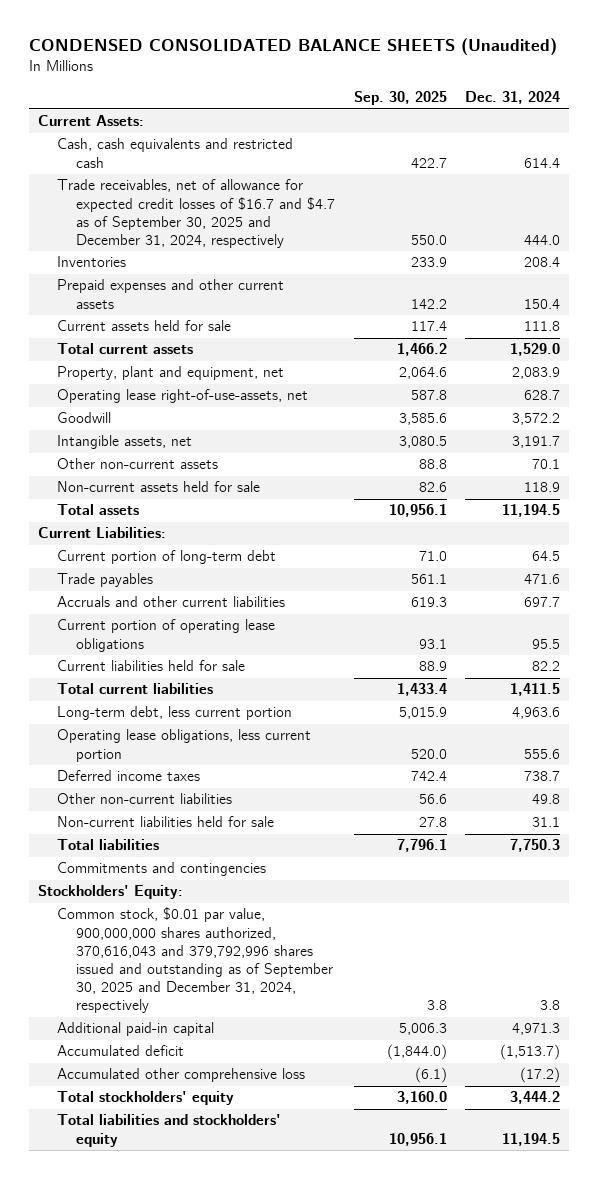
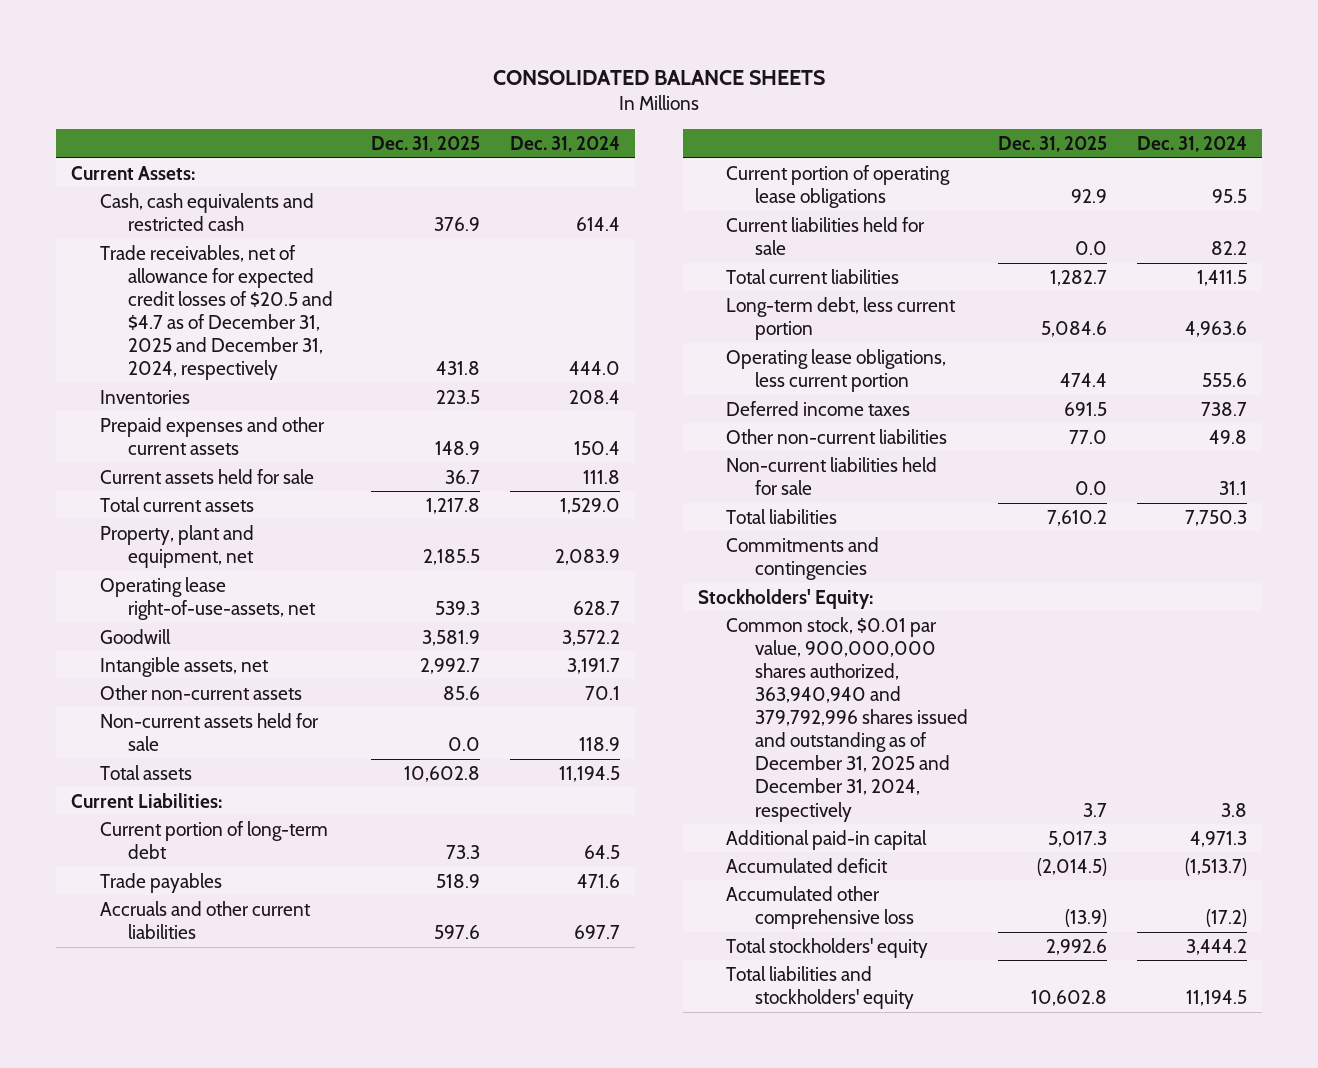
[28,38,557,56] CONDENSED CONSOLIDATED BALANCE SHEETS (Unaudited) -> [493,70,826,86] CONSOLIDATED BALANCE SHEETS
[353,91,447,106] Sep. 30, 2025 -> none
none -> [371,136,481,153] Dec. 31, 2025
[57,179,336,248] Trade receivables, net of allowance for expected credit losses of $16.7 and $4.7 as of September 30, 2025 and December 31, 2024, respectively -> [99,244,334,381] Trade receivables, net of allowance for expected credit losses of $20.5 and $4.7 as of December 31, 2025 and December 31, 2024, respectively
[57,907,334,1014] Common stock, $0.01 par value, 900,000,000 shares authorized, 370,616,043 and 379,792,996 shares issued and outstanding as of September 30, 2025 and December 31, 2024, respectively -> [726,616,969,822] Common stock, $0.01 par value, 900,000,000 shares authorized, 363,940,940 and 379,792,996 shares issued and outstanding as of December 31, 2025 and December 31, 2024, respectively

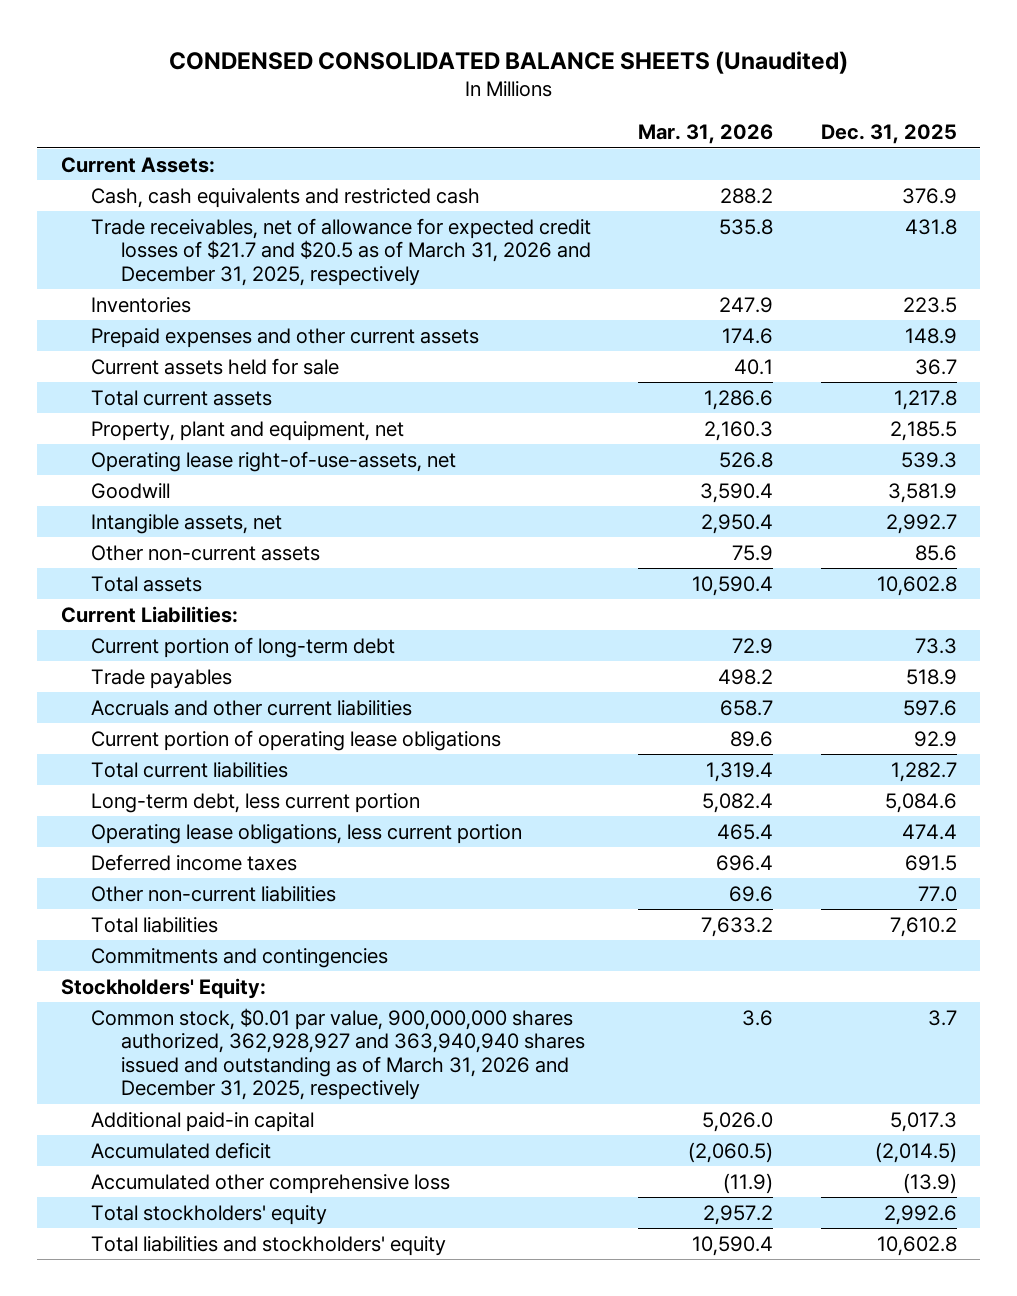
[493,70,826,86] CONSOLIDATED BALANCE SHEETS -> [168,50,848,74] CONDENSED CONSOLIDATED BALANCE SHEETS (Unaudited)
[510,136,621,153] Dec. 31, 2024 -> none
none -> [638,124,774,145] Mar. 31, 2026
[99,244,334,381] Trade receivables, net of allowance for expected credit losses of $20.5 and $4.7 as of December 31, 2025 and December 31, 2024, respectively -> [90,217,591,286] Trade receivables, net of allowance for expected credit losses of $21.7 and $20.5 as of March 31, 2026 and December 31, 2025, respectively
[99,712,319,751] Non-current assets held for sale -> none
[726,216,926,255] Current liabilities held for sale -> none
[726,456,938,495] Non-current liabilities held for sale -> none
[726,616,969,822] Common stock, $0.01 par value, 900,000,000 shares authorized, 363,940,940 and 379,792,996 shares issued and outstanding as of December 31, 2025 and December 31, 2024, respectively -> [90,1007,585,1101] Common stock, $0.01 par value, 900,000,000 shares authorized, 362,928,927 and 363,940,940 shares issued and outstanding as of March 31, 2026 and December 31, 2025, respectively

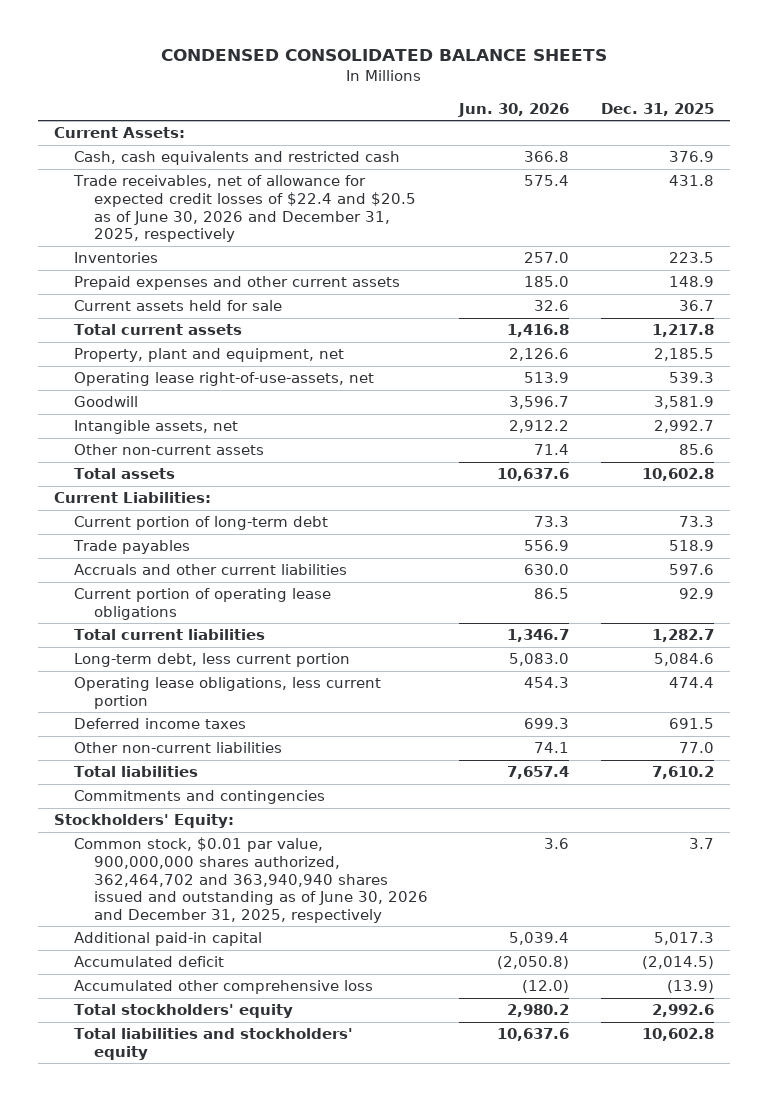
[168,50,848,74] CONDENSED CONSOLIDATED BALANCE SHEETS (Unaudited) -> [161,49,608,62] CONDENSED CONSOLIDATED BALANCE SHEETS
[638,124,774,145] Mar. 31, 2026 -> none
none -> [458,102,570,117] Jun. 30, 2026
[90,217,591,286] Trade receivables, net of allowance for expected credit losses of $21.7 and $20.5 as of March 31, 2026 and December 31, 2025, respectively -> [72,175,416,243] Trade receivables, net of allowance for expected credit losses of $22.4 and $20.5 as of June 30, 2026 and December 31, 2025, respectively
[90,1007,585,1101] Common stock, $0.01 par value, 900,000,000 shares authorized, 362,928,927 and 363,940,940 shares issued and outstanding as of March 31, 2026 and December 31, 2025, respectively -> [73,837,428,923] Common stock, $0.01 par value, 900,000,000 shares authorized, 362,464,702 and 363,940,940 shares issued and outstanding as of June 30, 2026 and December 31, 2025, respectively

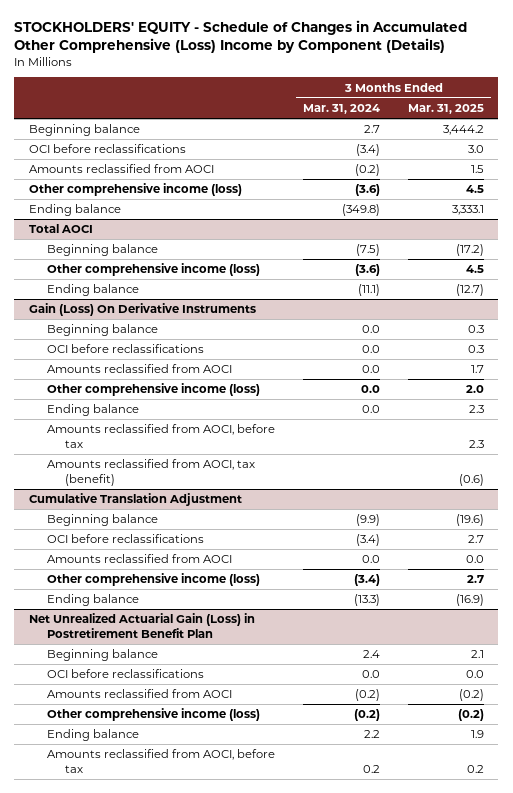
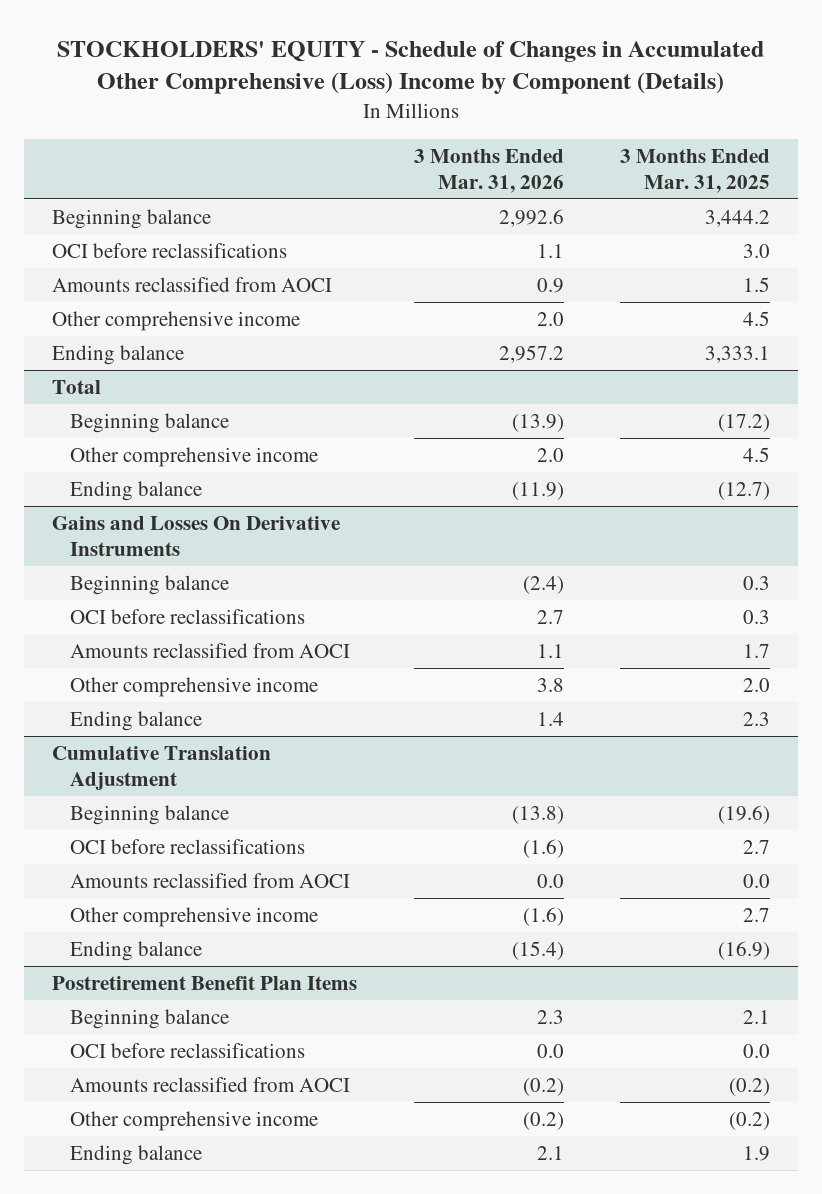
[302,104,380,115] Mar. 31, 2024 -> none
none -> [413,148,564,193] 3 Months Ended Mar. 31, 2026
[28,183,242,197] Other comprehensive income (loss) -> [52,310,301,331] Other comprehensive income
[28,224,93,234] Total AOCI -> [52,379,102,394] Total
[46,263,260,277] Other comprehensive income (loss) -> [69,446,318,467] Other comprehensive income
[28,303,256,317] Gain (Loss) On Derivative Instruments -> [52,515,341,556] Gains and Losses On Derivative Instruments
[46,383,260,397] Other comprehensive income (loss) -> [69,676,318,697] Other comprehensive income
[46,424,275,449] Amounts reclassified from AOCI, before tax -> none
[46,459,255,487] Amounts reclassified from AOCI, tax (benefit) -> none
[46,573,260,587] Other comprehensive income (loss) -> [69,906,318,927] Other comprehensive income
[28,613,255,639] Net Unrealized Actuarial Gain (Loss) in Postretirement Benefit Plan -> [52,975,358,990] Postretirement Benefit Plan Items
[46,708,260,722] Other comprehensive income (loss) -> [69,1110,318,1131] Other comprehensive income
[46,749,275,774] Amounts reclassified from AOCI, before tax -> none

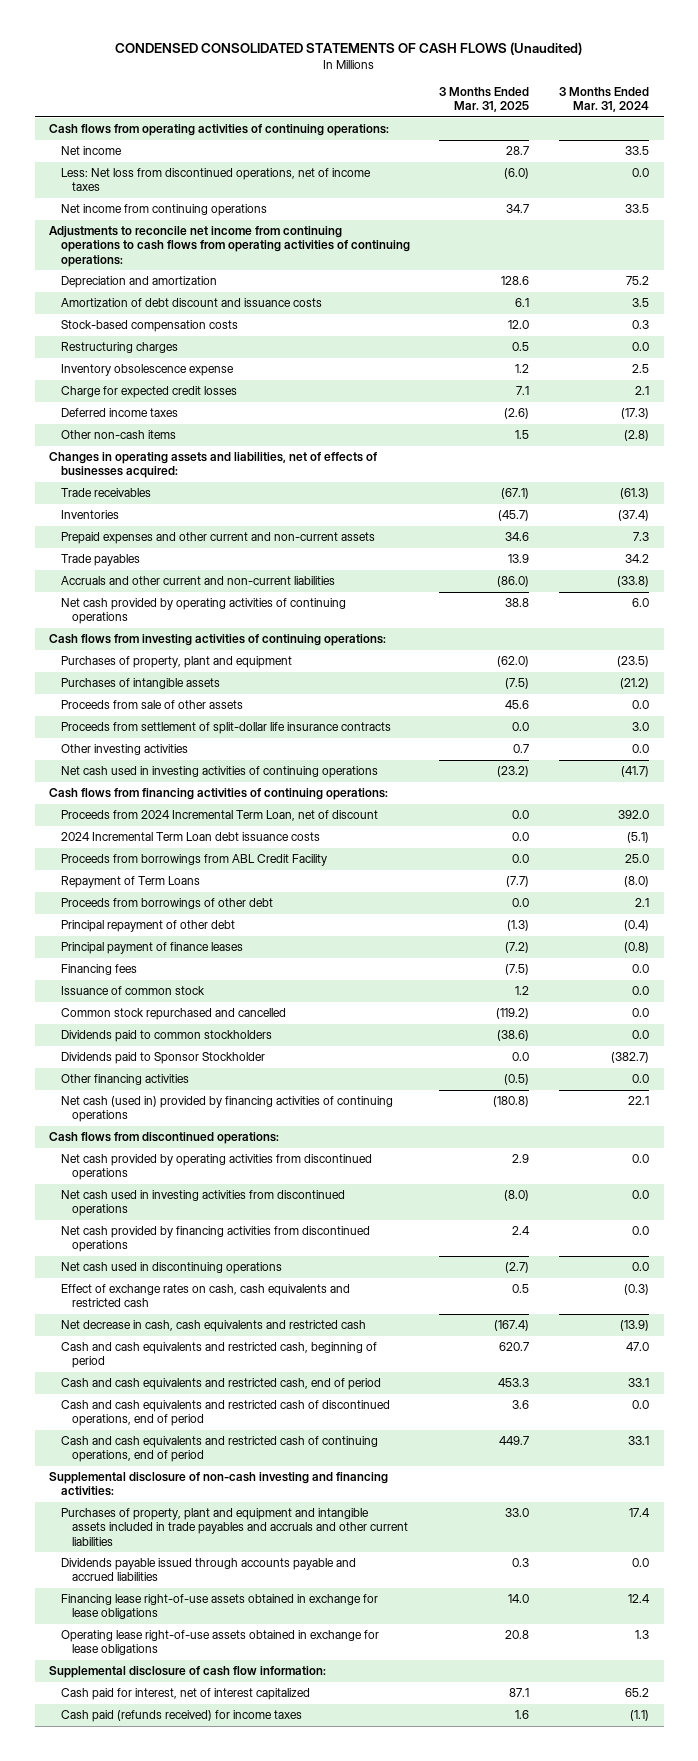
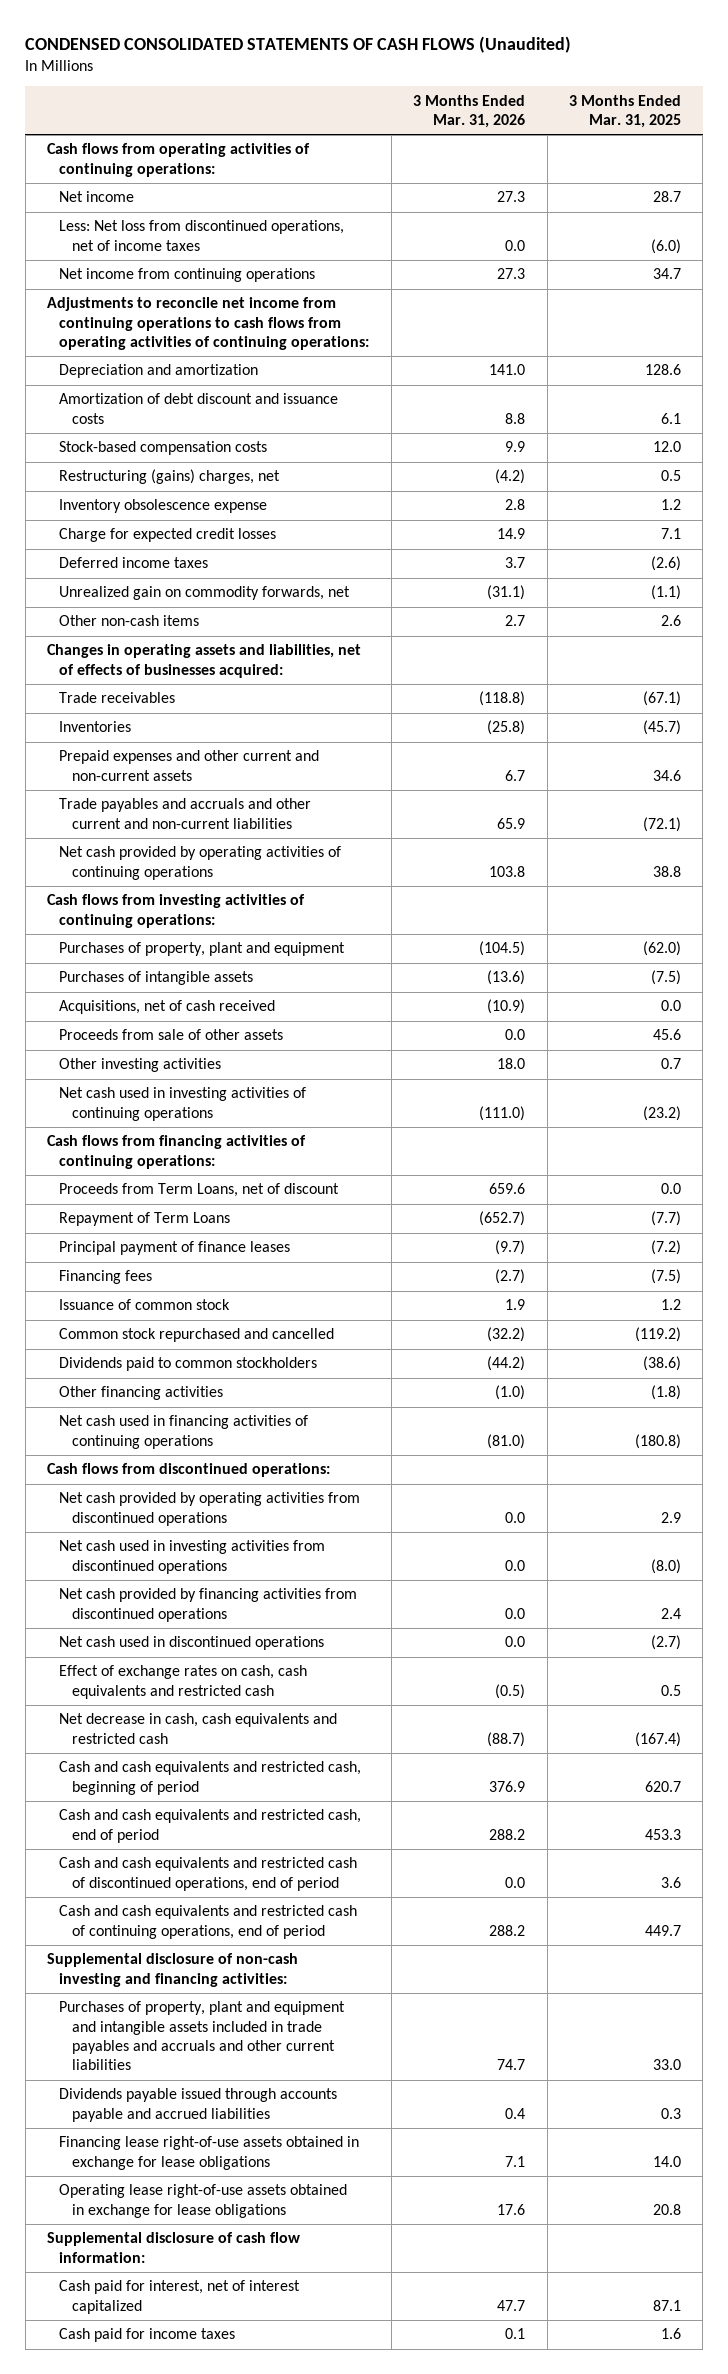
[558,87,649,113] 3 Months Ended Mar. 31, 2024 -> none
none -> [413,94,526,128] 3 Months Ended Mar. 31, 2026
[60,342,178,354] Restructuring charges -> [59,469,281,485] Restructuring (gains) charges, net
none -> [59,586,351,601] Unrealized gain on commodity forwards, net
[515,430,530,440] 1.5 -> [661,615,682,627] 2.6
[60,554,140,567] Trade payables -> none
[60,576,335,586] Accruals and other current and non-current liabilities -> [59,798,312,829] Trade payables and accruals and other current and non-current liabilities
[497,576,530,588] (86.0) -> [643,816,682,832] (72.1)
none -> [59,1000,276,1015] Acquisitions, net of cash received
[60,722,391,735] Proceeds from settlement of split-dollar life insurance contracts -> none
[60,832,320,842] 2024 Incremental Term Loan debt issuance costs -> none
[60,854,327,867] Proceeds from borrowings from ABL Credit Facility -> none
[60,810,378,822] Proceeds from 2024 Incremental Term Loan, net of discount -> [59,1183,340,1198] Proceeds from Term Loans, net of discount
[60,898,273,910] Proceeds from borrowings of other debt -> none
[60,920,235,933] Principal repayment of other debt -> none
[60,1052,265,1065] Dividends paid to Sponsor Stockholder -> none
[504,1074,530,1086] (0.5) -> [651,1385,682,1401] (1.8)
[60,1096,393,1123] Net cash (used in) provided by financing activities of continuing operations -> [59,1415,309,1449] Net cash used in financing activities of continuing operations
[60,1262,282,1275] Net cash used in discontinuing operations -> [59,1636,325,1651] Net cash used in discontinued operations
[60,1710,302,1723] Cash paid (refunds received) for income taxes -> [59,2328,236,2343] Cash paid for income taxes

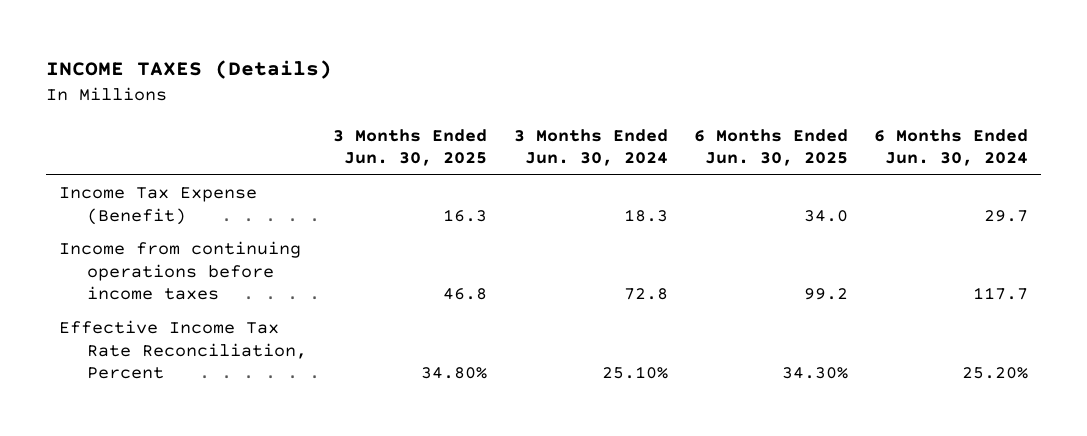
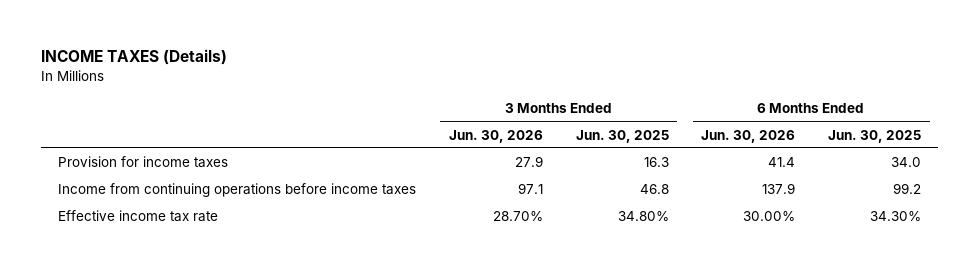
[513,128,668,167] 3 Months Ended Jun. 30, 2024 -> none
[873,128,1028,167] 6 Months Ended Jun. 30, 2024 -> none
none -> [448,129,543,143] Jun. 30, 2026
none -> [701,129,796,143] Jun. 30, 2026
[58,187,257,225] Income Tax Expense (Benefit) -> [57,156,228,169] Provision for income taxes
[58,320,308,380] Effective Income Tax Rate Reconciliation, Percent -> [57,210,218,223] Effective income tax rate

